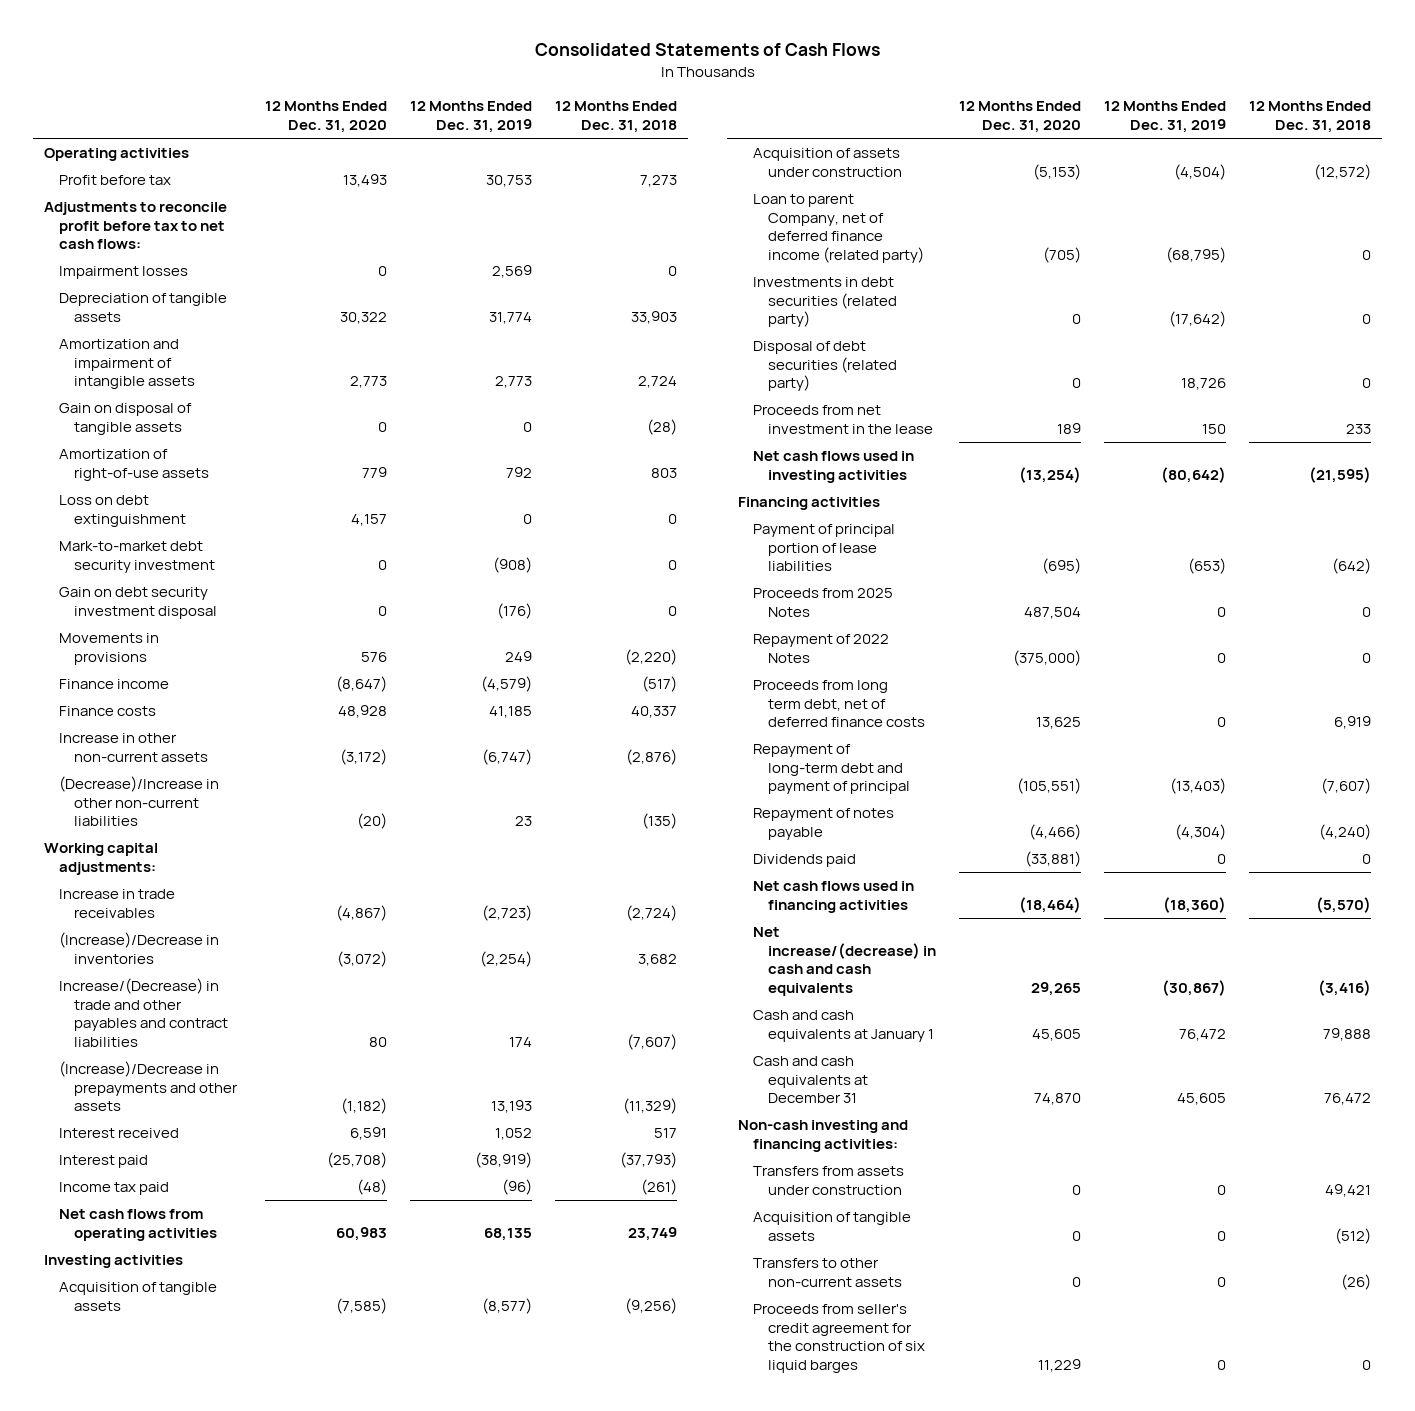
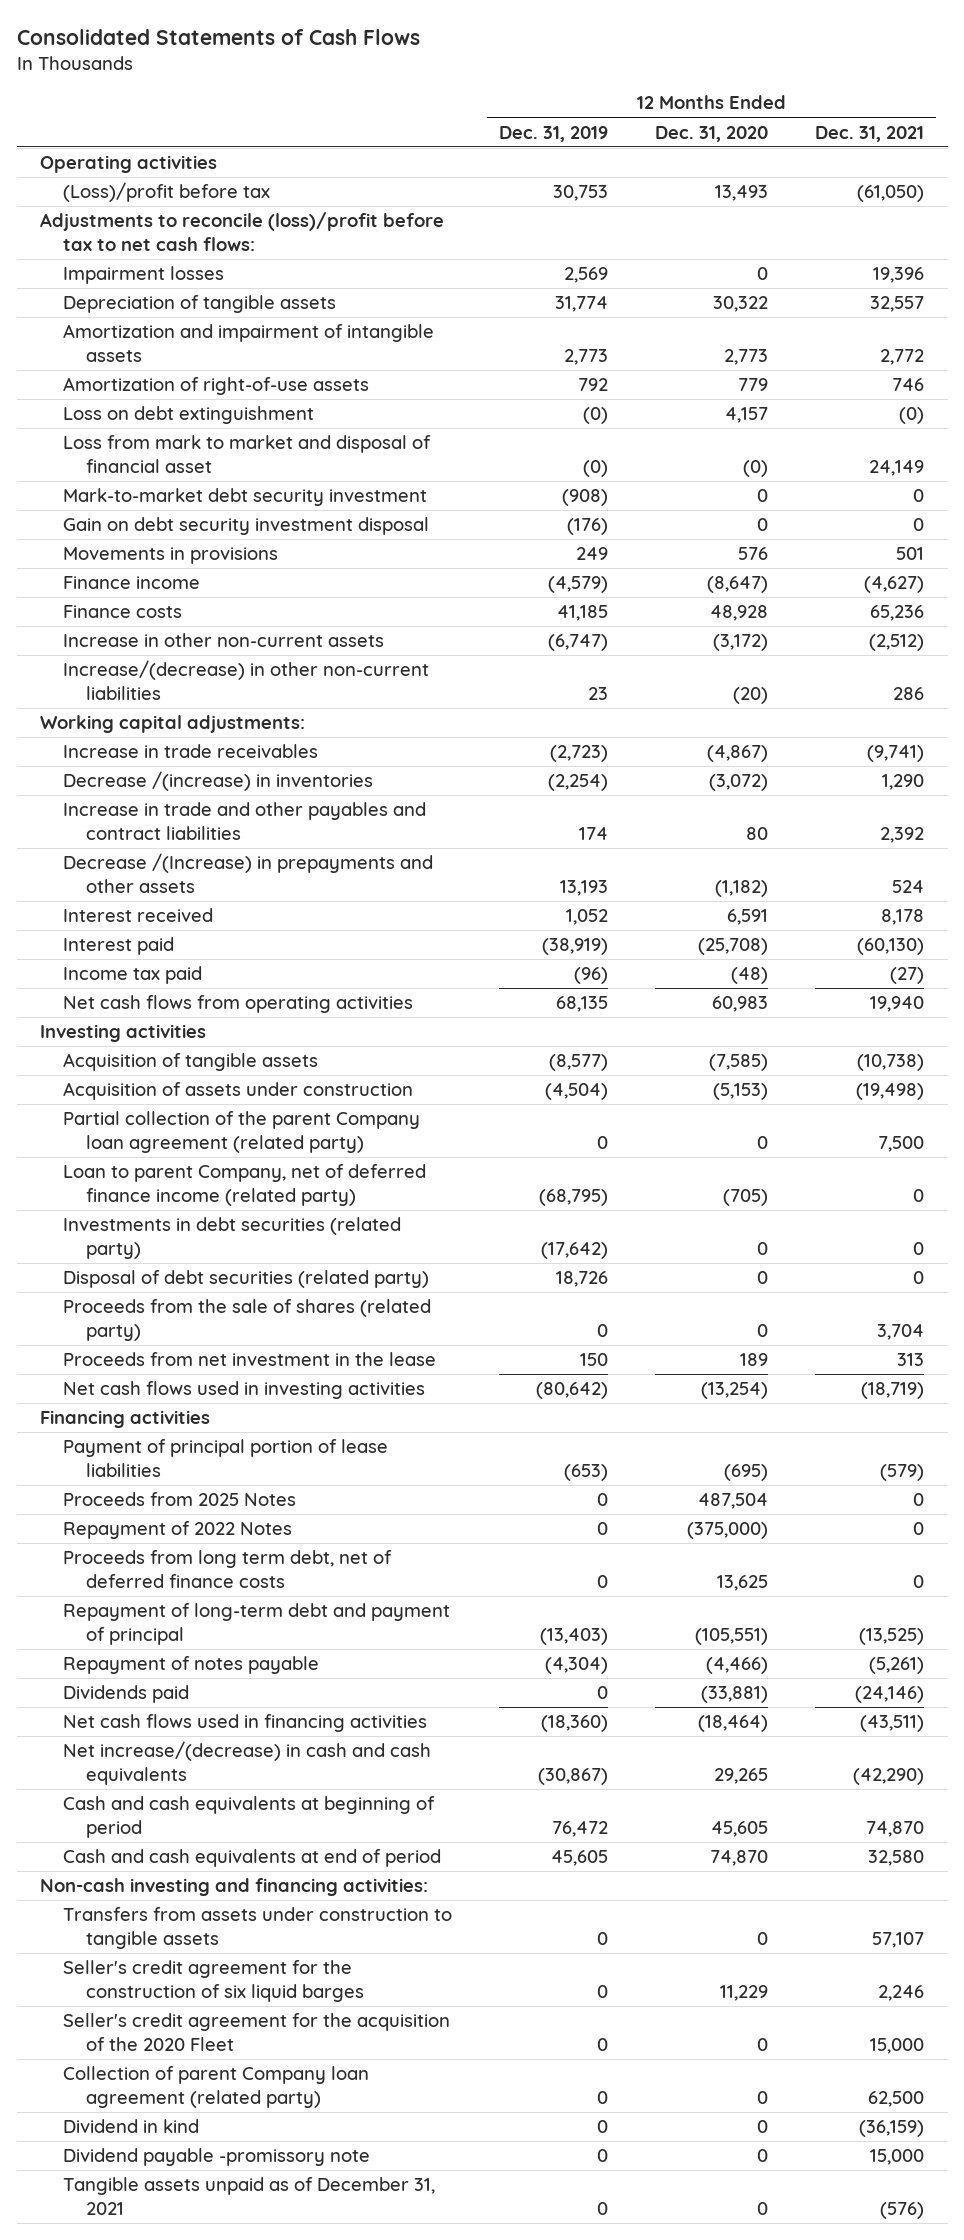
[555,101,678,134] 12 Months Ended Dec. 31, 2018 -> none
none -> [815,125,925,142] Dec. 31, 2021
[59,175,172,186] Profit before tax -> [62,182,270,203] (Loss)/profit before tax
[44,202,228,250] Adjustments to reconcile profit before tax to net cash flows: -> [40,212,445,251] Adjustments to reconcile (loss)/profit before tax to net cash flows:
[59,403,193,435] Gain on disposal of tangible assets -> none
[523,513,533,524] 0 -> [583,407,609,425] (0)
none -> [62,435,431,473] Loss from mark to market and disposal of financial asset
[59,776,220,827] (Decrease)/Increase in other non-current liabilities -> [62,660,429,700] Increase/(decrease) in other non-current liabilities
[59,932,220,964] (Increase)/Decrease in inventories -> [62,771,373,792] Decrease /(increase) in inventories
[59,978,229,1047] Increase/(Decrease) in trade and other payables and contract liabilities -> [62,802,426,840] Increase in trade and other payables and contract liabilities
[59,1061,239,1112] (Increase)/Decrease in prepayments and other assets -> [62,853,433,893] Decrease /(Increase) in prepayments and other assets
none -> [62,1111,420,1153] Partial collection of the parent Company loan agreement (related party)
none -> [62,1299,431,1341] Proceeds from the sale of shares (related party)
[752,1010,934,1042] Cash and cash equivalents at January 1 -> [62,1796,435,1838] Cash and cash equivalents at beginning of period
[752,1056,868,1104] Cash and cash equivalents at December 31 -> [62,1849,441,1868] Cash and cash equivalents at end of period
[752,1212,911,1241] Acquisition of tangible assets -> none
[752,1258,902,1287] Transfers to other non-current assets -> none
[752,1166,904,1195] Transfers from assets under construction -> [62,1907,452,1949] Transfers from assets under construction to tangible assets
[752,1304,925,1373] Proceeds from seller's credit agreement for the construction of six liquid barges -> [62,1960,364,2002] Seller's credit agreement for the construction of six liquid barges
none -> [62,2013,450,2051] Seller's credit agreement for the acquisition of the 2020 Fleet
none -> [62,2066,369,2108] Collection of parent Company loan agreement (related party)
none -> [62,2119,199,2134] Dividend in kind
none -> [62,2148,370,2167] Dividend payable -promissory note
none -> [62,2177,435,2215] Tangible assets unpaid as of December 31, 2021

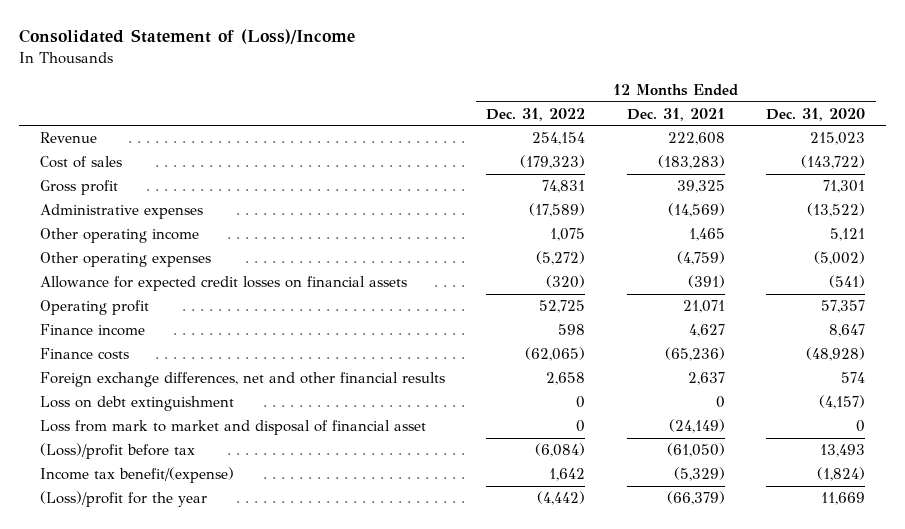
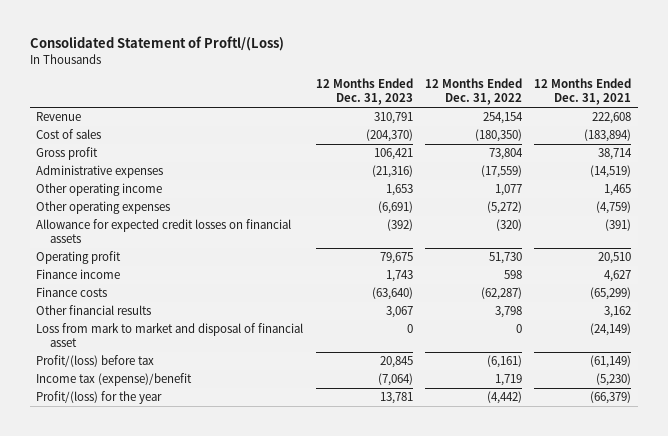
[18,29,355,45] Consolidated Statement of (Loss)/Income -> [30,36,285,52] Consolidated Statement of Proftl/(Loss)
[766,107,866,121] Dec. 31, 2020 -> none
none -> [315,78,413,106] 12 Months Ended Dec. 31, 2023
[520,155,586,170] (179,323) -> [475,129,523,143] (180,350)
[657,155,725,170] (183,283) -> [584,129,632,143] (183,894)
[542,180,586,194] 74,831 -> [489,148,524,161] 73,804
[676,180,725,194] 39,325 -> [598,148,633,161] 38,714
[529,203,586,218] (17,589) -> [481,165,523,179] (17,559)
[667,203,725,218] (14,569) -> [590,165,632,179] (14,519)
[550,228,586,242] 1,075 -> [495,184,523,197] 1,077
[539,300,586,314] 52,725 -> [489,252,523,265] 51,730
[682,300,725,314] 21,071 -> [598,252,632,265] 20,510
[39,372,445,388] Foreign exchange differences, net and other financial results -> none
[39,396,234,412] Loss on debt extinguishment -> none
[525,347,586,362] (62,065) -> [481,287,523,301] (62,287)
[664,347,725,362] (65,236) -> [590,287,632,301] (65,299)
none -> [36,305,152,316] Other financial results
[39,443,195,460] (Loss)/profit before tax -> [36,355,155,368] Profit/(loss) before tax
[535,443,586,458] (6,084) -> [487,355,523,369] (6,161)
[666,443,725,458] (61,050) -> [590,355,632,369] (61,149)
[39,467,234,484] Income tax benefit/(expense) -> [36,373,193,387] Income tax (expense)/benefit
[549,468,586,482] 1,642 -> [495,374,523,387] 1,719
[673,467,725,482] (5,329) -> [596,373,632,387] (5,230)
[39,491,207,508] (Loss)/profit for the year -> [36,391,163,405] Profit/(loss) for the year

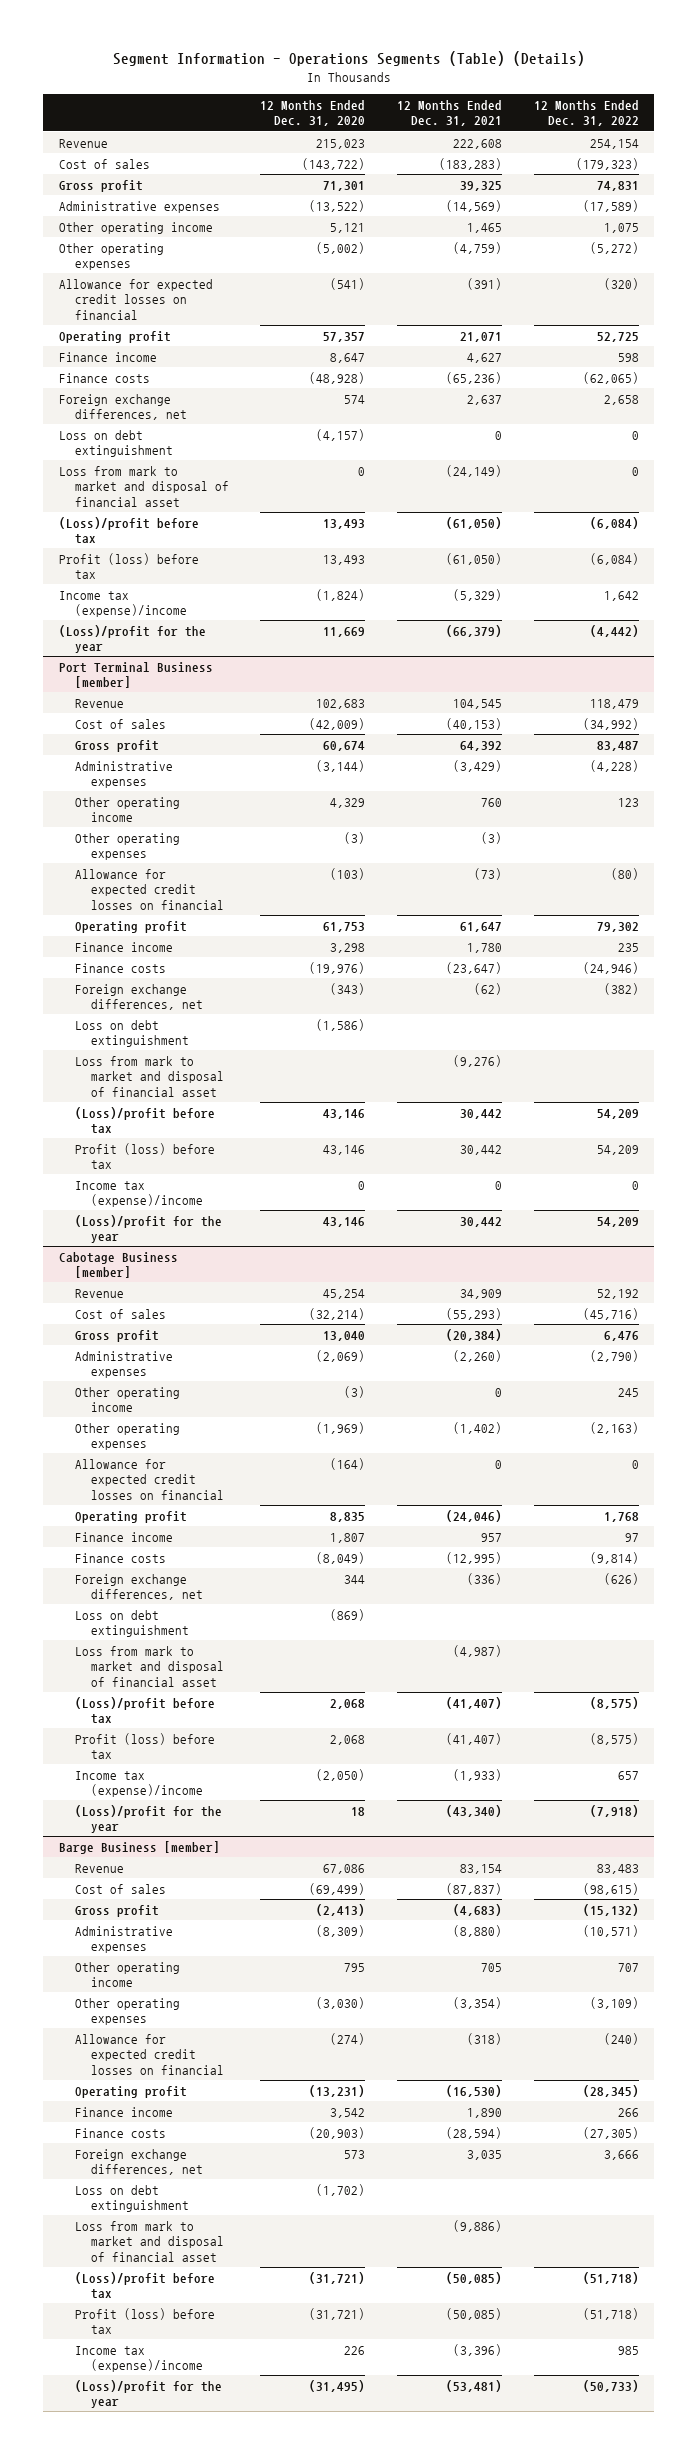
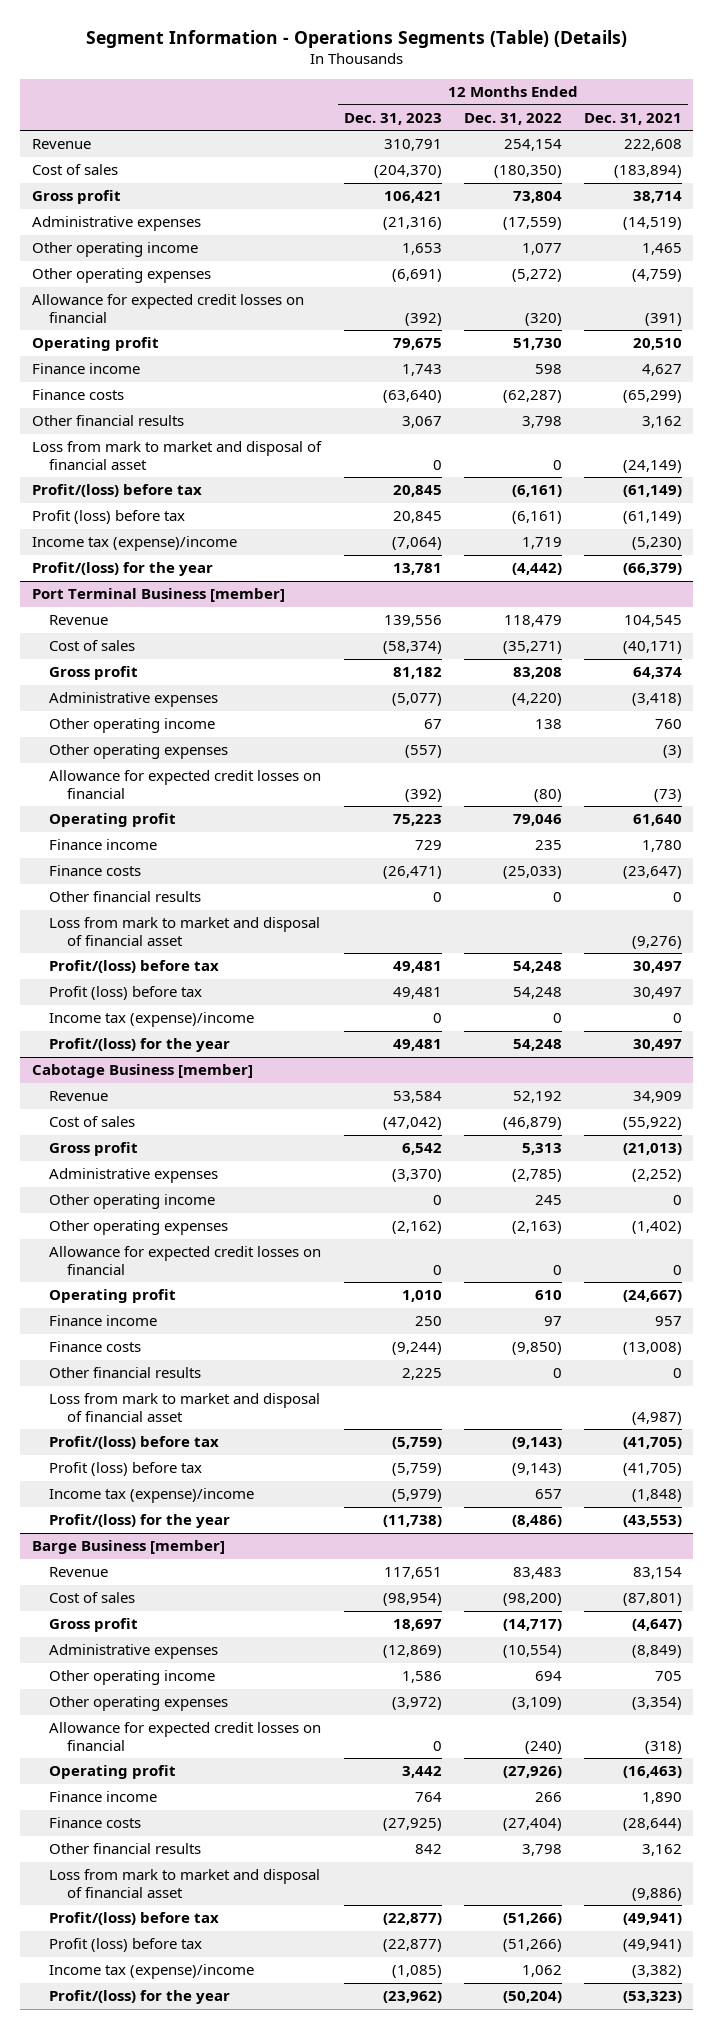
[260,99,366,127] 12 Months Ended Dec. 31, 2020 -> none
none -> [343,112,442,125] Dec. 31, 2023
[438,157,502,170] (183,283) -> [614,165,683,179] (183,894)
[575,157,639,170] (179,323) -> [493,165,562,179] (180,350)
[459,180,502,191] 39,325 -> [633,191,683,204] 38,714
[596,180,639,191] 74,831 -> [512,191,562,204] 73,804
[445,199,502,212] (14,569) -> [623,217,683,231] (14,519)
[582,199,639,212] (17,589) -> [502,217,562,231] (17,559)
[603,222,639,233] 1,075 -> [521,243,562,256] 1,077
[459,331,502,342] 21,071 -> [633,338,683,351] 20,510
[596,331,639,342] 52,725 -> [512,338,562,351] 51,730
[58,393,187,421] Foreign exchange differences, net -> none
[58,429,173,458] Loss on debt extinguishment -> none
[445,371,502,384] (65,236) -> [623,390,683,404] (65,299)
[582,371,639,384] (62,065) -> [502,390,562,404] (62,287)
none -> [31,415,184,427] Other financial results
[58,516,199,545] (Loss)/profit before tax -> [31,484,202,498] Profit/(loss) before tax
[445,516,502,529] (61,050) -> [623,485,683,498] (61,149)
[589,516,639,529] (6,084) -> [511,485,562,498] (6,161)
[445,552,502,565] (61,050) -> [623,511,683,525] (61,149)
[589,552,639,565] (6,084) -> [511,511,562,525] (6,161)
[452,588,502,601] (5,329) -> [632,537,683,551] (5,230)
[603,590,639,601] 1,642 -> [521,537,562,550] 1,719
[58,624,206,654] (Loss)/profit for the year -> [31,562,213,577] Profit/(loss) for the year
[445,717,502,730] (40,153) -> [623,641,683,655] (40,171)
[582,717,639,730] (34,992) -> [502,641,562,655] (35,271)
[459,740,502,751] 64,392 -> [633,667,683,680] 64,374
[596,740,639,751] 83,487 -> [512,667,562,680] 83,208
[452,759,502,772] (3,429) -> [632,693,683,707] (3,418)
[589,759,639,772] (4,228) -> [511,693,562,707] (4,220)
[617,797,639,807] 123 -> [534,719,562,730] 138
[459,921,502,932] 61,647 -> [633,814,683,827] 61,640
[596,921,639,932] 79,302 -> [512,814,562,827] 79,046
[74,983,203,1011] Foreign exchange differences, net -> none
[74,1019,189,1048] Loss on debt extinguishment -> none
[582,961,639,974] (24,946) -> [502,866,562,880] (25,033)
none -> [49,891,202,903] Other financial results
[74,1106,215,1135] (Loss)/profit before tax -> [49,960,220,974] Profit/(loss) before tax
[459,1108,502,1119] 30,442 -> [633,961,683,974] 30,497
[596,1108,639,1119] 54,209 -> [512,961,562,974] 54,248
[459,1144,502,1155] 30,442 -> [633,987,683,1000] 30,497
[596,1144,639,1155] 54,209 -> [512,987,562,1000] 54,248
[74,1214,222,1244] (Loss)/profit for the year -> [49,1038,231,1053] Profit/(loss) for the year
[459,1216,502,1227] 30,442 -> [633,1039,683,1052] 30,497
[596,1216,639,1227] 54,209 -> [512,1039,562,1052] 54,248
[445,1307,502,1320] (55,293) -> [623,1117,683,1131] (55,922)
[582,1307,639,1320] (45,716) -> [502,1117,562,1131] (46,879)
[445,1328,502,1341] (20,384) -> [623,1143,683,1156] (21,013)
[603,1330,639,1341] 6,476 -> [521,1143,562,1156] 5,313
[452,1349,502,1362] (2,260) -> [632,1169,683,1183] (2,252)
[589,1349,639,1362] (2,790) -> [511,1169,562,1183] (2,785)
[445,1509,502,1522] (24,046) -> [623,1290,683,1303] (24,667)
[603,1511,639,1522] 1,768 -> [534,1290,562,1301] 610
[74,1573,203,1601] Foreign exchange differences, net -> none
[74,1609,189,1638] Loss on debt extinguishment -> none
[445,1551,502,1564] (12,995) -> [623,1342,683,1356] (13,008)
[589,1551,639,1564] (9,814) -> [511,1342,562,1356] (9,850)
none -> [49,1367,202,1379] Other financial results
[74,1696,215,1725] (Loss)/profit before tax -> [49,1436,220,1450] Profit/(loss) before tax
[445,1696,502,1709] (41,407) -> [623,1437,683,1450] (41,705)
[589,1696,639,1709] (8,575) -> [511,1437,562,1450] (9,143)
[445,1732,502,1745] (41,407) -> [623,1463,683,1477] (41,705)
[589,1732,639,1745] (8,575) -> [511,1463,562,1477] (9,143)
[452,1768,502,1781] (1,933) -> [632,1489,683,1503] (1,848)
[74,1804,222,1834] (Loss)/profit for the year -> [49,1514,231,1529] Profit/(loss) for the year
[445,1804,502,1817] (43,340) -> [623,1515,683,1528] (43,553)
[589,1804,639,1817] (7,918) -> [511,1515,562,1528] (8,486)
[445,1882,502,1895] (87,837) -> [623,1593,683,1607] (87,801)
[582,1882,639,1895] (98,615) -> [502,1593,562,1607] (98,200)
[452,1903,502,1916] (4,683) -> [632,1619,683,1632] (4,647)
[582,1903,639,1916] (15,132) -> [502,1619,562,1632] (14,717)
[452,1924,502,1937] (8,880) -> [632,1645,683,1659] (8,849)
[582,1924,639,1937] (10,571) -> [502,1645,562,1659] (10,554)
[617,1962,639,1972] 707 -> [534,1671,562,1682] 694
[445,2084,502,2097] (16,530) -> [623,1766,683,1779] (16,463)
[582,2084,639,2097] (28,345) -> [502,1766,562,1779] (27,926)
[74,2148,203,2176] Foreign exchange differences, net -> none
[74,2184,189,2213] Loss on debt extinguishment -> none
[445,2126,502,2139] (28,594) -> [623,1818,683,1832] (28,644)
[582,2126,639,2139] (27,305) -> [502,1818,562,1832] (27,404)
none -> [49,1843,202,1855] Other financial results
[74,2271,215,2300] (Loss)/profit before tax -> [49,1912,220,1926] Profit/(loss) before tax
[445,2271,502,2284] (50,085) -> [623,1913,683,1926] (49,941)
[582,2271,639,2284] (51,718) -> [502,1913,562,1926] (51,266)
[445,2307,502,2320] (50,085) -> [623,1939,683,1953] (49,941)
[582,2307,639,2320] (51,718) -> [502,1939,562,1953] (51,266)
[452,2343,502,2356] (3,396) -> [632,1965,683,1979] (3,382)
[617,2345,639,2355] 985 -> [521,1965,562,1978] 1,062
[74,2379,222,2409] (Loss)/profit for the year -> [49,1990,231,2005] Profit/(loss) for the year
[445,2379,502,2392] (53,481) -> [623,1991,683,2004] (53,323)
[582,2379,639,2392] (50,733) -> [502,1991,562,2004] (50,204)

